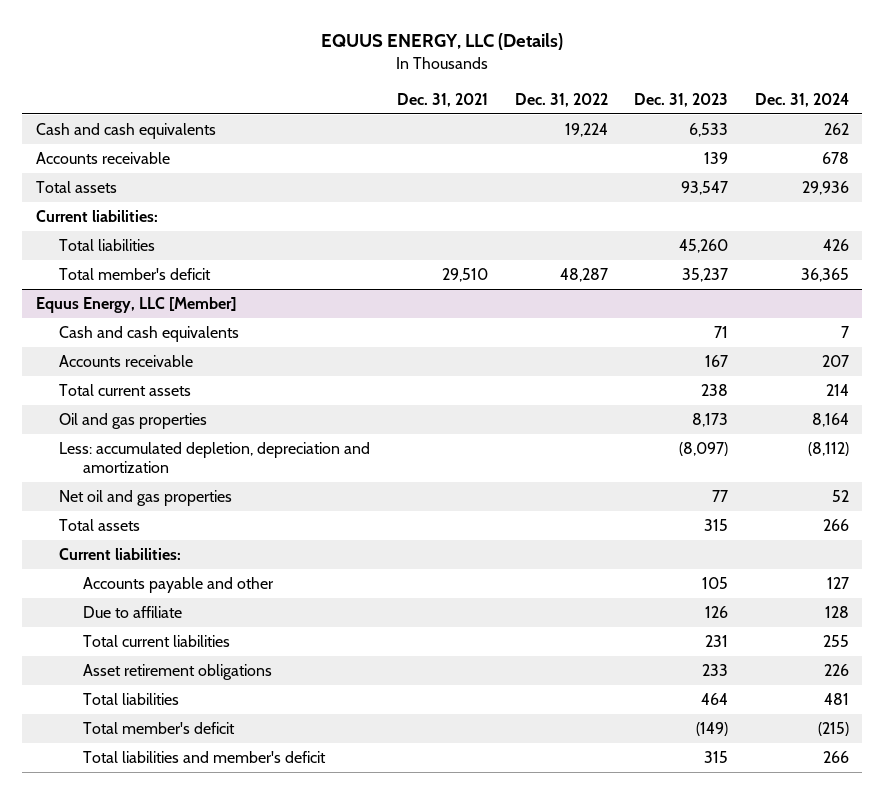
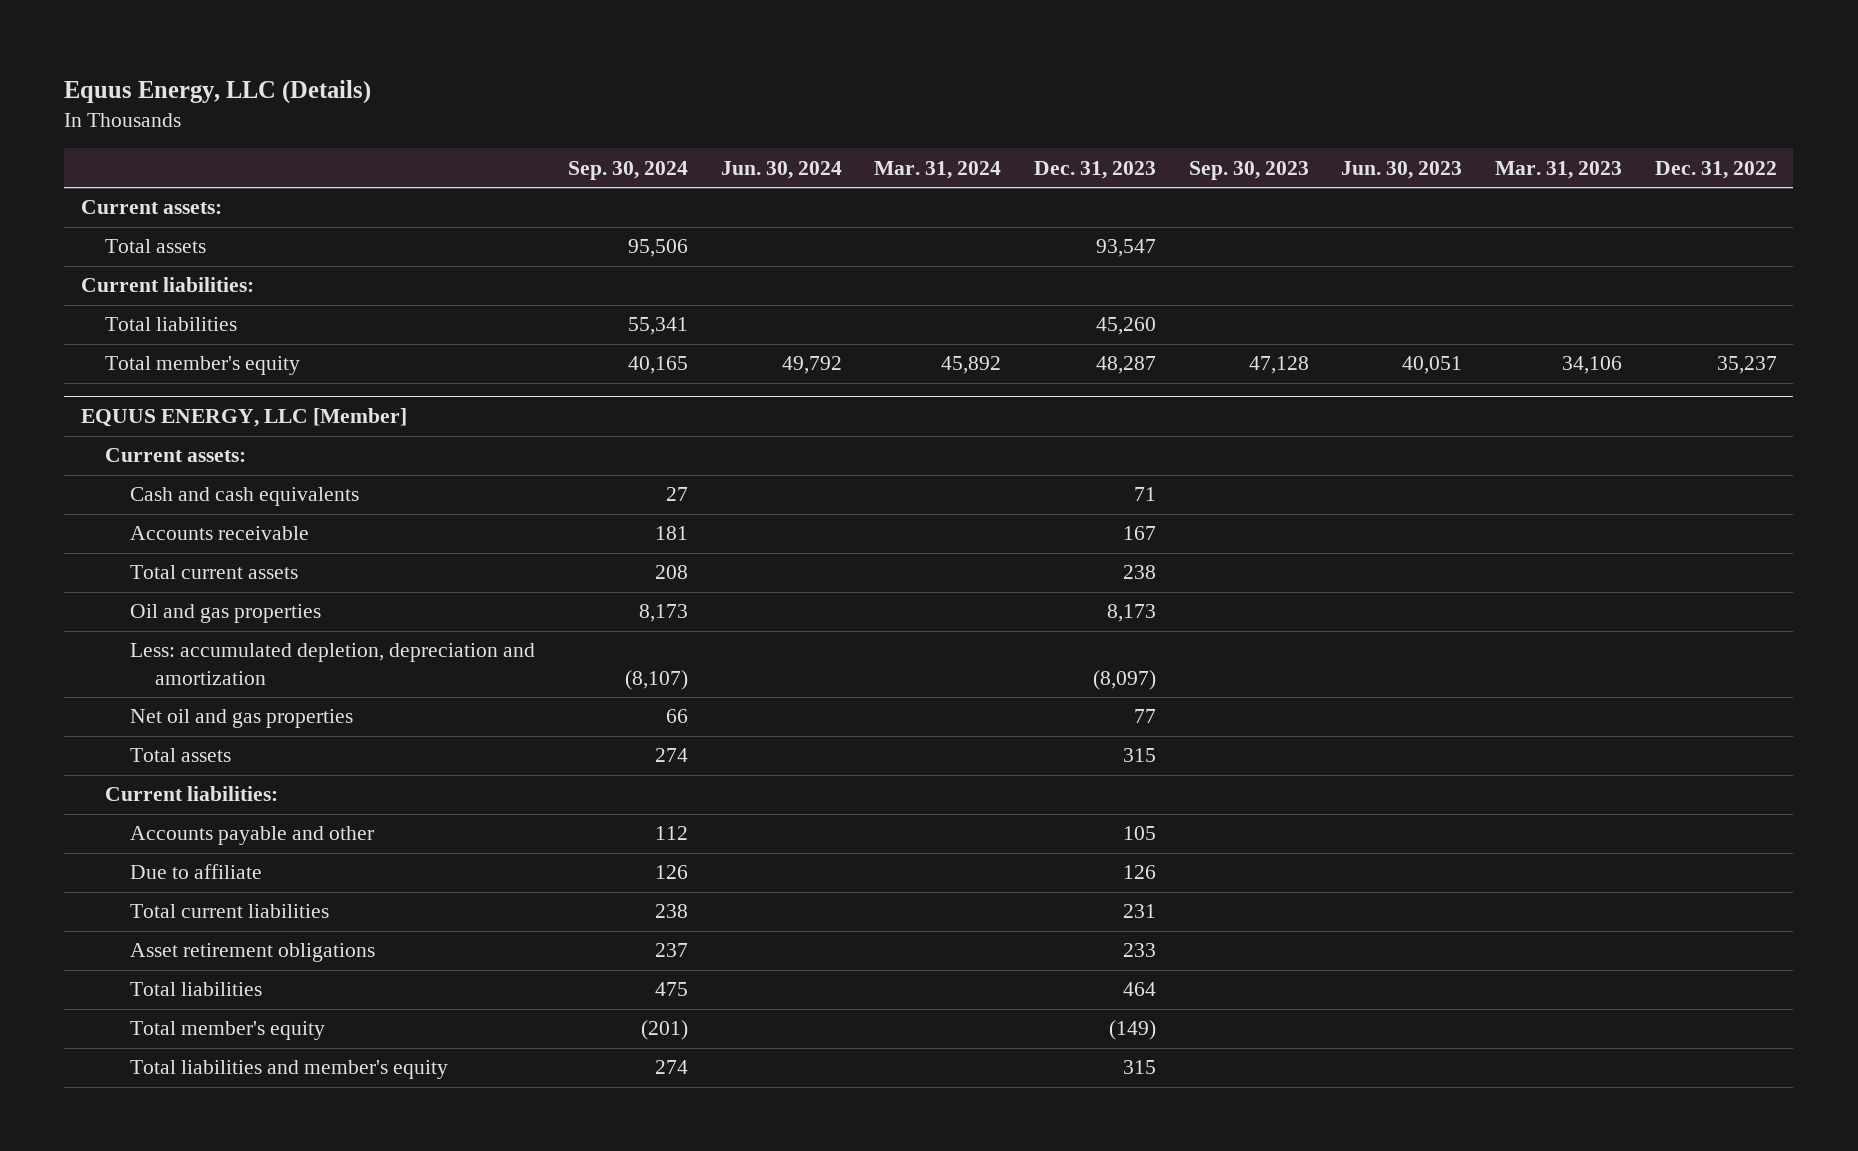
[321,33,564,51] EQUUS ENERGY, LLC (Details) -> [64,79,372,104] Equus Energy, LLC (Details)
[396,92,488,107] Dec. 31, 2021 -> none
[754,92,849,107] Dec. 31, 2024 -> none
none -> [567,160,688,180] Sep. 30, 2024
none -> [720,160,842,179] Jun. 30, 2024
none -> [874,160,1002,179] Mar. 31, 2024
none -> [1188,160,1309,180] Sep. 30, 2023
none -> [1341,160,1463,179] Jun. 30, 2023
none -> [1495,160,1623,179] Mar. 31, 2023
[35,123,216,140] Cash and cash equivalents -> none
[35,152,170,165] Accounts receivable -> none
none -> [80,200,222,215] Current assets:
[59,268,212,281] Total member's deficit -> [105,356,301,376] Total member's equity
[559,268,608,283] 48,287 -> [1716,356,1777,375] 35,237
[682,268,729,283] 35,237 -> [1095,356,1156,375] 48,287
[35,297,236,314] Equus Energy, LLC [Member] -> [80,408,407,428] EQUUS ENERGY, LLC [Member]
none -> [105,448,247,463] Current assets:
[82,722,235,735] Total member's deficit -> [130,1021,326,1041] Total member's equity
[82,751,326,764] Total liabilities and member's deficit -> [130,1060,449,1080] Total liabilities and member's equity

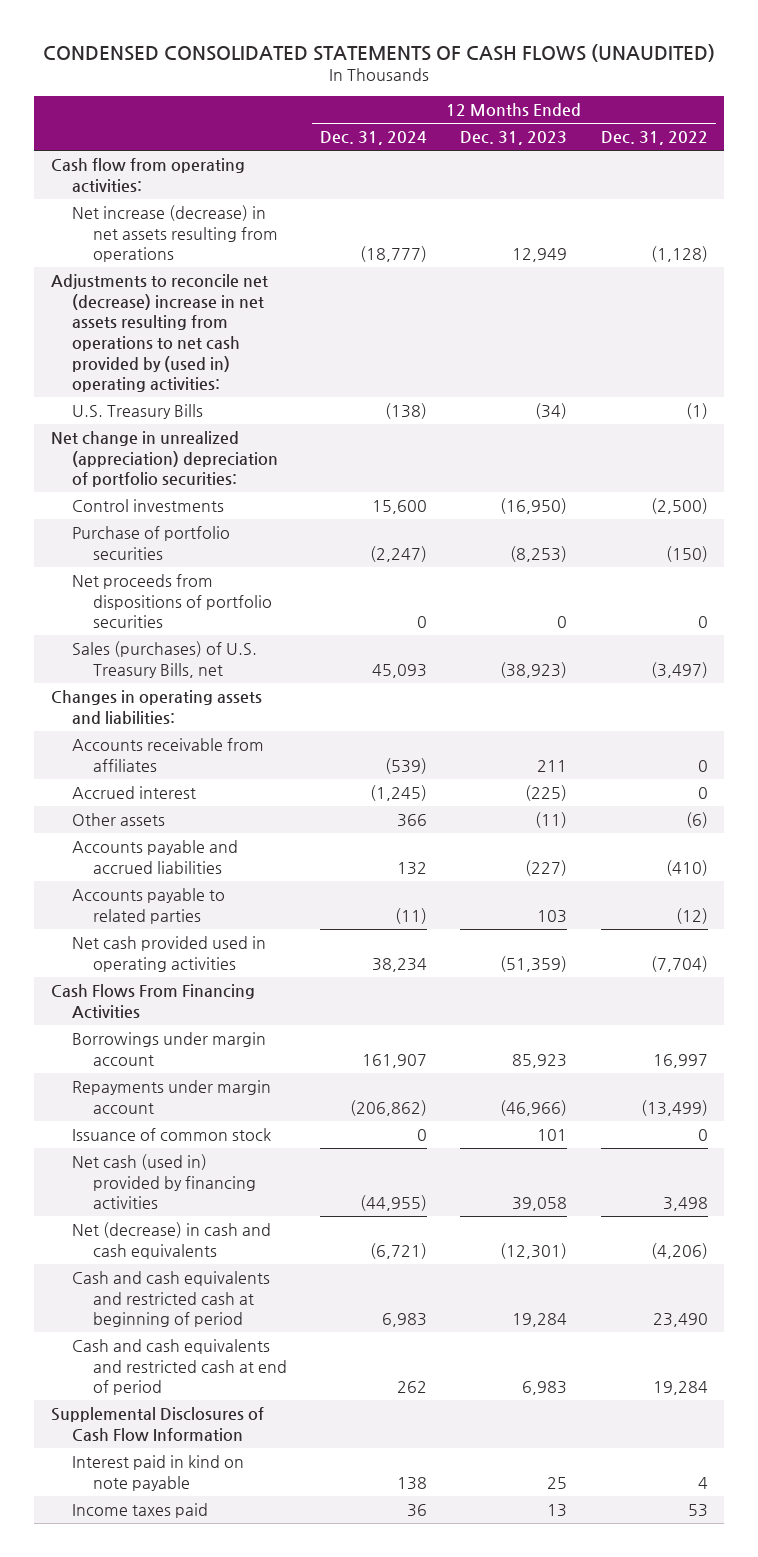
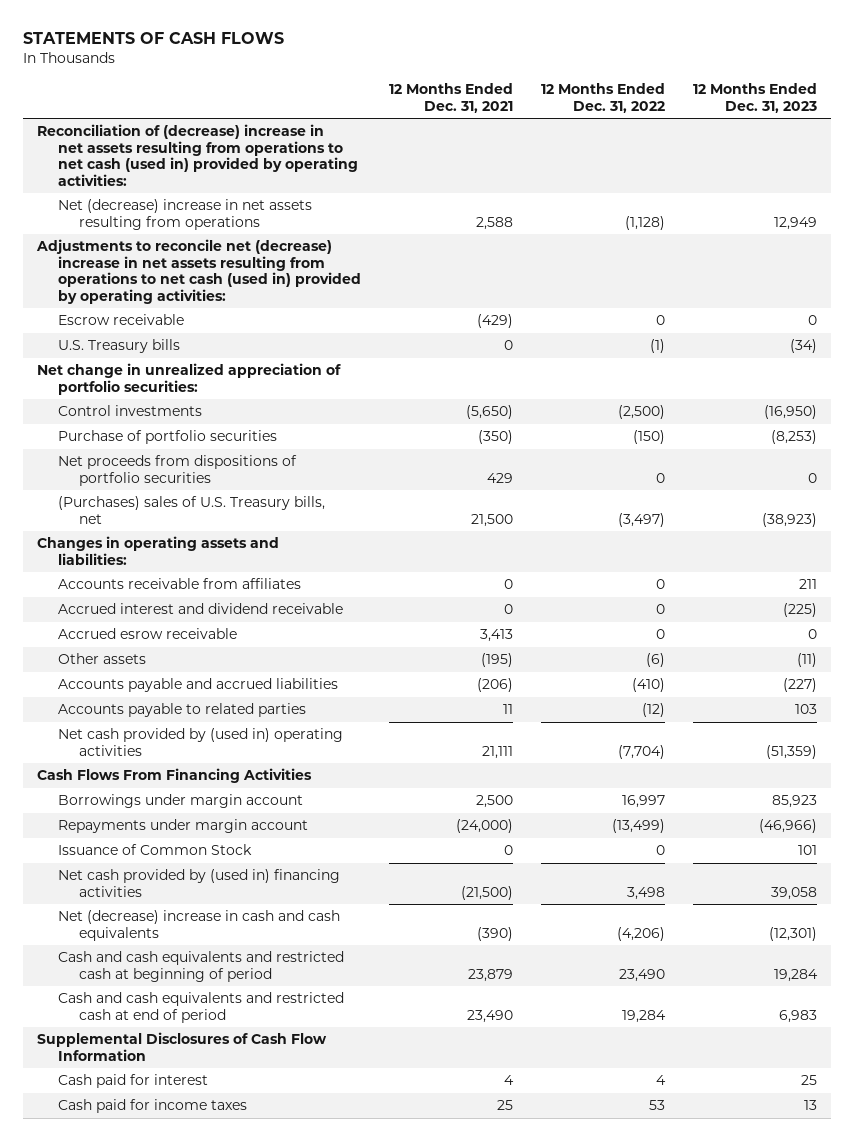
[43,43,716,62] CONDENSED CONSOLIDATED STATEMENTS OF CASH FLOWS (UNAUDITED) -> [23,32,285,45] STATEMENTS OF CASH FLOWS
[320,131,428,146] Dec. 31, 2024 -> none
none -> [389,83,514,113] 12 Months Ended Dec. 31, 2021
[50,158,245,193] Cash flow from operating activities: -> [37,124,359,186] Reconciliation of (decrease) increase in net assets resulting from operations to net cash (used in) provided by operating activities:
[71,205,278,263] Net increase (decrease) in net assets resulting from operations -> [58,199,313,230] Net (decrease) increase in net assets resulting from operations
[50,274,268,393] Adjustments to reconcile net (decrease) increase in net assets resulting from operations to net cash provided by (used in) operating activities: -> [36,239,362,304] Adjustments to reconcile net (decrease) increase in net assets resulting from operations to net cash (used in) provided by operating activities:
none -> [58,314,185,326] Escrow receivable
[71,404,203,420] U.S. Treasury Bills -> [58,339,181,354] U.S. Treasury bills
[50,431,278,488] Net change in unrealized (appreciation) depreciation of portfolio securities: -> [37,363,342,395] Net change in unrealized appreciation of portfolio securities:
[71,641,257,678] Sales (purchases) of U.S. Treasury Bills, net -> [58,496,326,524] (Purchases) sales of U.S. Treasury bills, net
[71,786,196,800] Accrued interest -> [58,603,344,615] Accrued interest and dividend receivable
none -> [58,628,238,640] Accrued esrow receivable
[71,936,266,972] Net cash provided used in operating activities -> [58,728,344,756] Net cash provided by (used in) operating activities
[71,1128,271,1142] Issuance of common stock -> [58,844,253,856] Issuance of Common Stock
[71,1154,256,1210] Net cash (used in) provided by financing activities -> [58,869,341,897] Net cash provided by (used in) financing activities
[71,1222,271,1259] Net (decrease) in cash and cash equivalents -> [58,910,341,941] Net (decrease) increase in cash and cash equivalents
[71,1455,244,1491] Interest paid in kind on note payable -> [58,1074,209,1089] Cash paid for interest
[71,1503,208,1519] Income taxes paid -> [58,1099,248,1114] Cash paid for income taxes

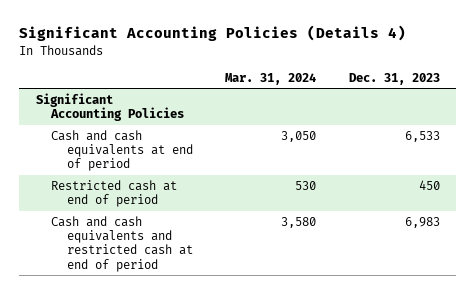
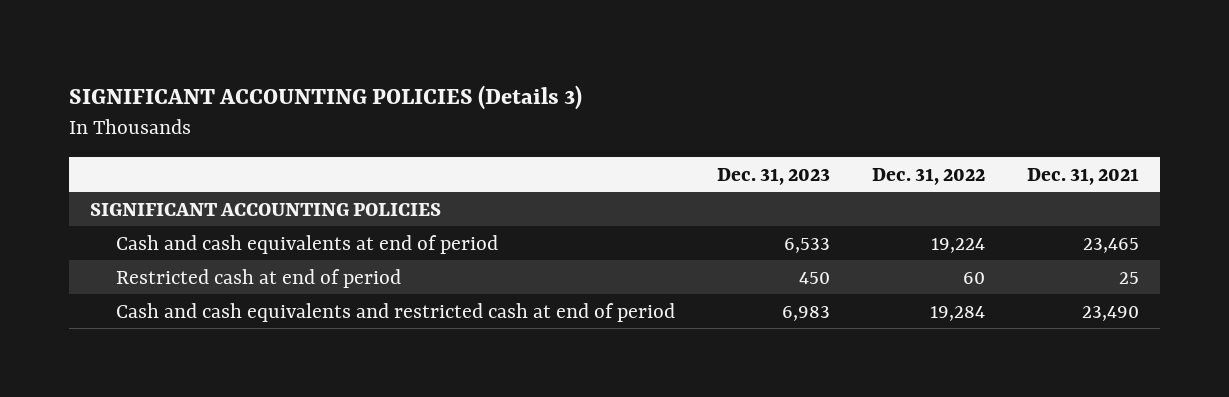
[19,25,407,42] Significant Accounting Policies (Details 4) -> [69,85,583,111] SIGNIFICANT ACCOUNTING POLICIES (Details 3)
[225,72,317,85] Mar. 31, 2024 -> none
none -> [871,167,985,185] Dec. 31, 2022
none -> [1026,167,1139,185] Dec. 31, 2021
[35,93,185,122] Significant Accounting Policies -> [90,202,442,216] SIGNIFICANT ACCOUNTING POLICIES

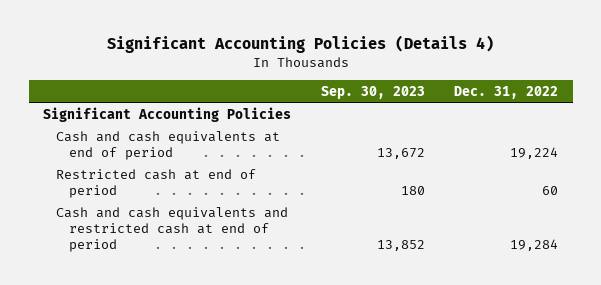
[69,85,583,111] SIGNIFICANT ACCOUNTING POLICIES (Details 3) -> [106,35,494,54] Significant Accounting Policies (Details 4)
[716,167,830,185] Dec. 31, 2023 -> none
[1026,167,1139,185] Dec. 31, 2021 -> none
none -> [320,85,425,99] Sep. 30, 2023
[90,202,442,216] SIGNIFICANT ACCOUNTING POLICIES -> [43,106,292,122] Significant Accounting Policies

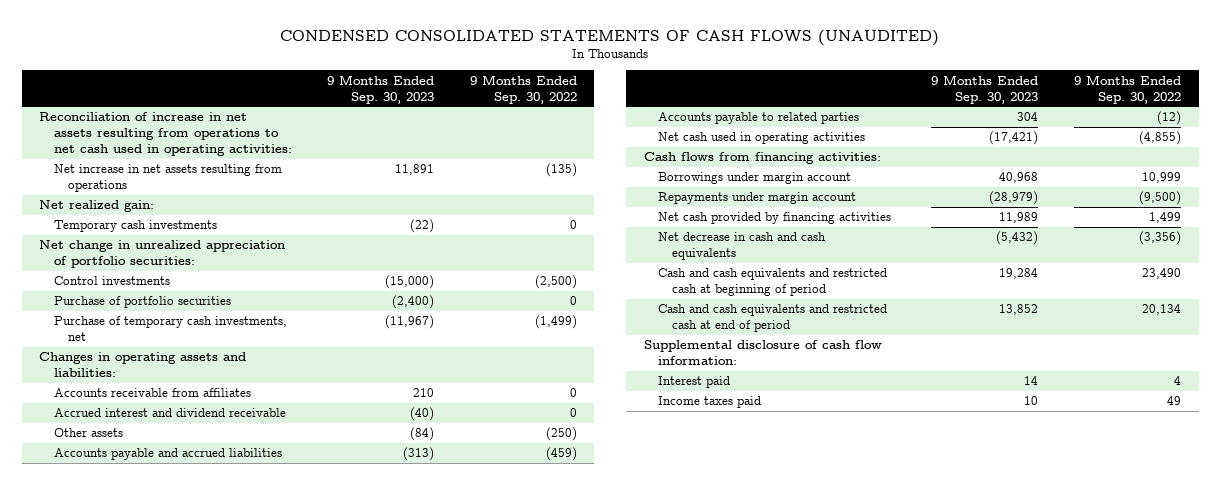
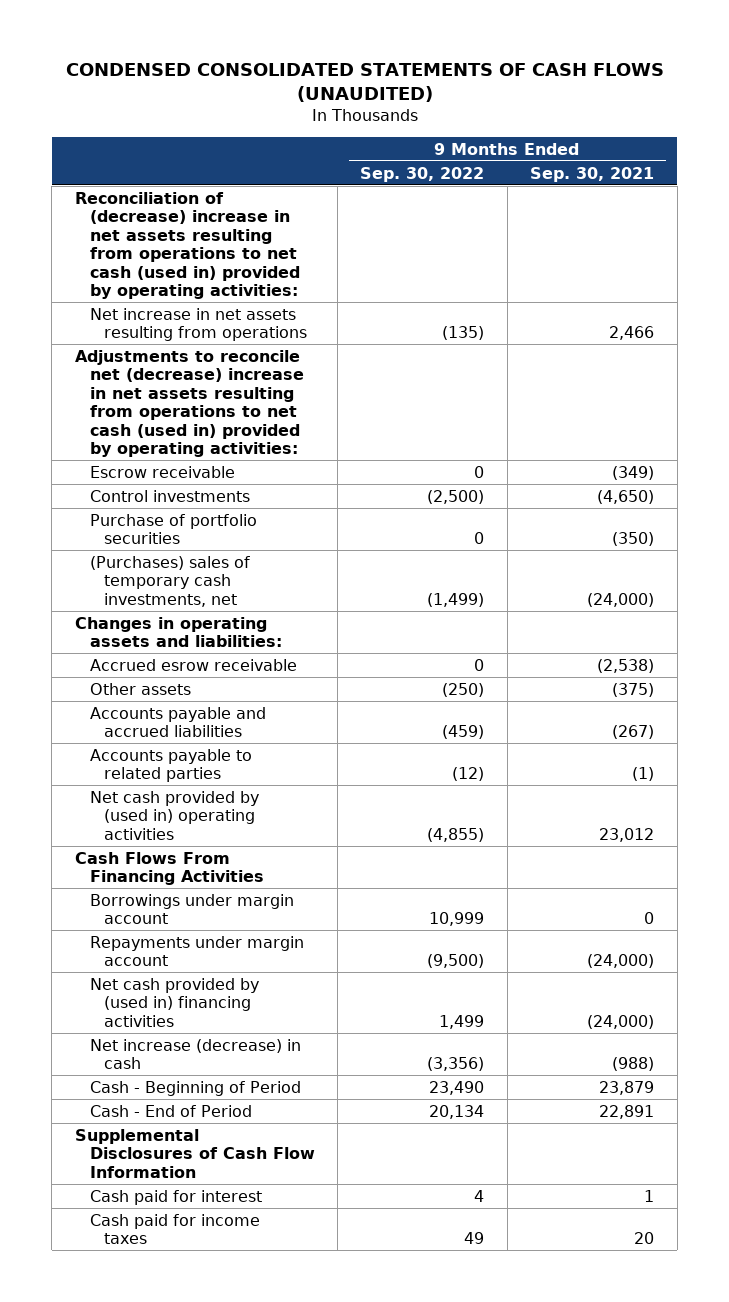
[327,74,435,104] 9 Months Ended Sep. 30, 2023 -> none
none -> [530,166,655,182] Sep. 30, 2021
[39,112,292,156] Reconciliation of increase in net assets resulting from operations to net cash used in operating activities: -> [74,191,300,300] Reconciliation of (decrease) increase in net assets resulting from operations to net cash (used in) provided by operating activities:
[39,200,155,213] Net realized gain: -> none
[53,220,217,233] Temporary cash investments -> none
[39,240,286,269] Net change in unrealized appreciation of portfolio securities: -> none
none -> [74,349,304,458] Adjustments to reconcile net (decrease) increase in net assets resulting from operations to net cash (used in) provided by operating activities:
none -> [89,465,235,478] Escrow receivable
[53,316,287,342] Purchase of temporary cash investments, net -> [89,555,250,607] (Purchases) sales of temporary cash investments, net
[53,408,286,418] Accrued interest and dividend receivable -> none
[53,388,251,398] Accounts receivable from affiliates -> [89,658,297,671] Accrued esrow receivable
[657,132,865,145] Net cash used in operating activities -> [89,790,259,840] Net cash provided by (used in) operating activities
[643,152,881,165] Cash flows from financing activities: -> [74,851,264,886] Cash Flows From Financing Activities
[657,212,891,225] Net cash provided by financing activities -> [89,977,259,1027] Net cash provided by (used in) financing activities
[657,232,826,261] Net decrease in cash and cash equivalents -> [89,1038,301,1070] Net increase (decrease) in cash
[657,268,887,297] Cash and cash equivalents and restricted cash at beginning of period -> [89,1080,301,1096] Cash - Beginning of Period
[657,304,887,333] Cash and cash equivalents and restricted cash at end of period -> [89,1104,252,1117] Cash - End of Period
[643,340,882,366] Supplemental disclosure of cash flow information: -> [74,1128,315,1178] Supplemental Disclosures of Cash Flow Information
[657,376,730,389] Interest paid -> [89,1189,262,1205] Cash paid for interest
[657,396,761,409] Income taxes paid -> [89,1213,260,1245] Cash paid for income taxes

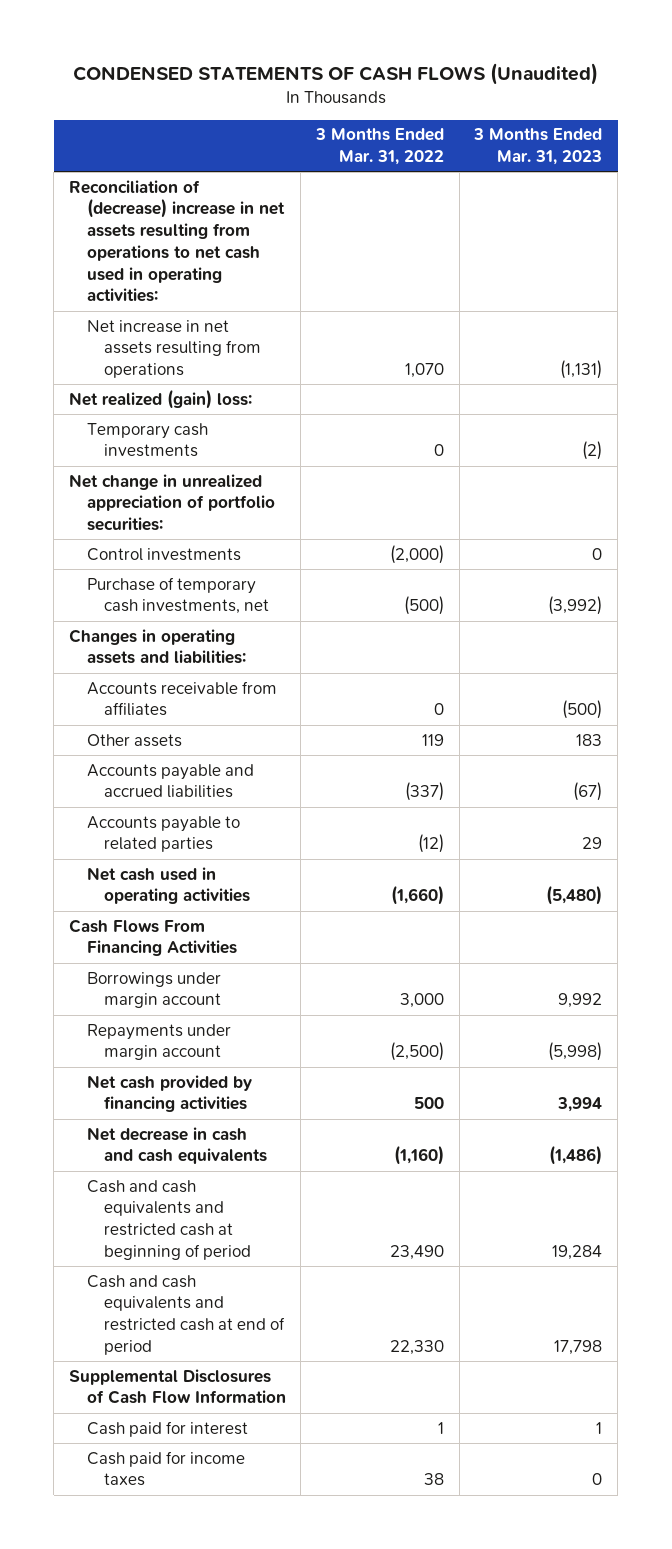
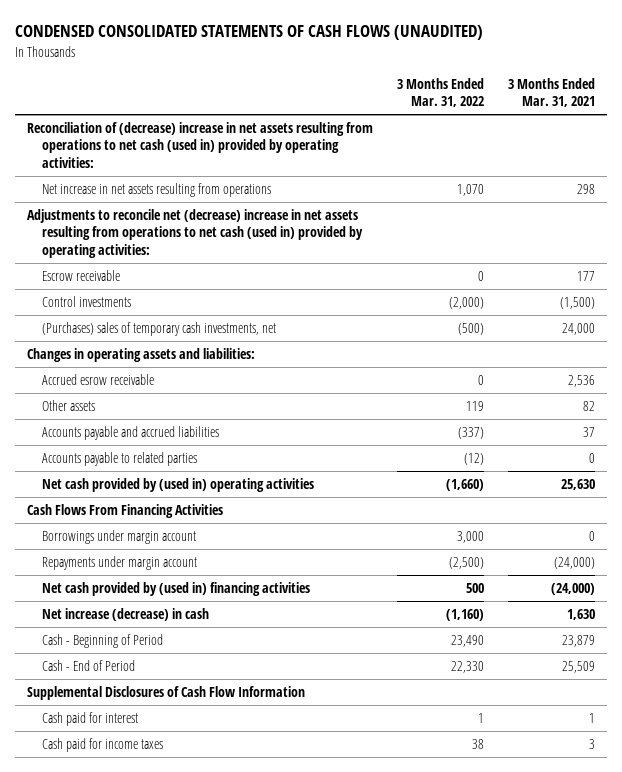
[72,63,598,86] CONDENSED STATEMENTS OF CASH FLOWS (Unaudited) -> [15,25,484,41] CONDENSED CONSOLIDATED STATEMENTS OF CASH FLOWS (UNAUDITED)
[473,128,603,166] 3 Months Ended Mar. 31, 2023 -> none
none -> [507,77,595,108] 3 Months Ended Mar. 31, 2021
[69,179,285,303] Reconciliation of (decrease) increase in net assets resulting from operations to net cash used in operating activities: -> [27,121,374,169] Reconciliation of (decrease) increase in net assets resulting from operations to net cash (used in) provided by operating activities:
[69,388,253,409] Net realized (gain) loss: -> none
[86,422,208,458] Temporary cash investments -> none
[69,473,275,532] Net change in unrealized appreciation of portfolio securities: -> none
none -> [27,208,363,259] Adjustments to reconcile net (decrease) increase in net assets resulting from operations to net cash (used in) provided by operating activities:
none -> [41,269,120,281] Escrow receivable
[86,576,270,615] Purchase of temporary cash investments, net -> [41,321,276,336] (Purchases) sales of temporary cash investments, net
[86,680,277,717] Accounts receivable from affiliates -> [41,373,154,385] Accrued esrow receivable
[86,866,251,905] Net cash used in operating activities -> [41,477,314,492] Net cash provided by (used in) operating activities
[86,1074,252,1113] Net cash provided by financing activities -> [41,581,310,596] Net cash provided by (used in) financing activities
[86,1126,268,1165] Net decrease in cash and cash equivalents -> [41,607,209,621] Net increase (decrease) in cash
[86,1179,252,1260] Cash and cash equivalents and restricted cash at beginning of period -> [41,633,163,648] Cash - Beginning of Period
[86,1274,286,1355] Cash and cash equivalents and restricted cash at end of period -> [41,659,135,671] Cash - End of Period

